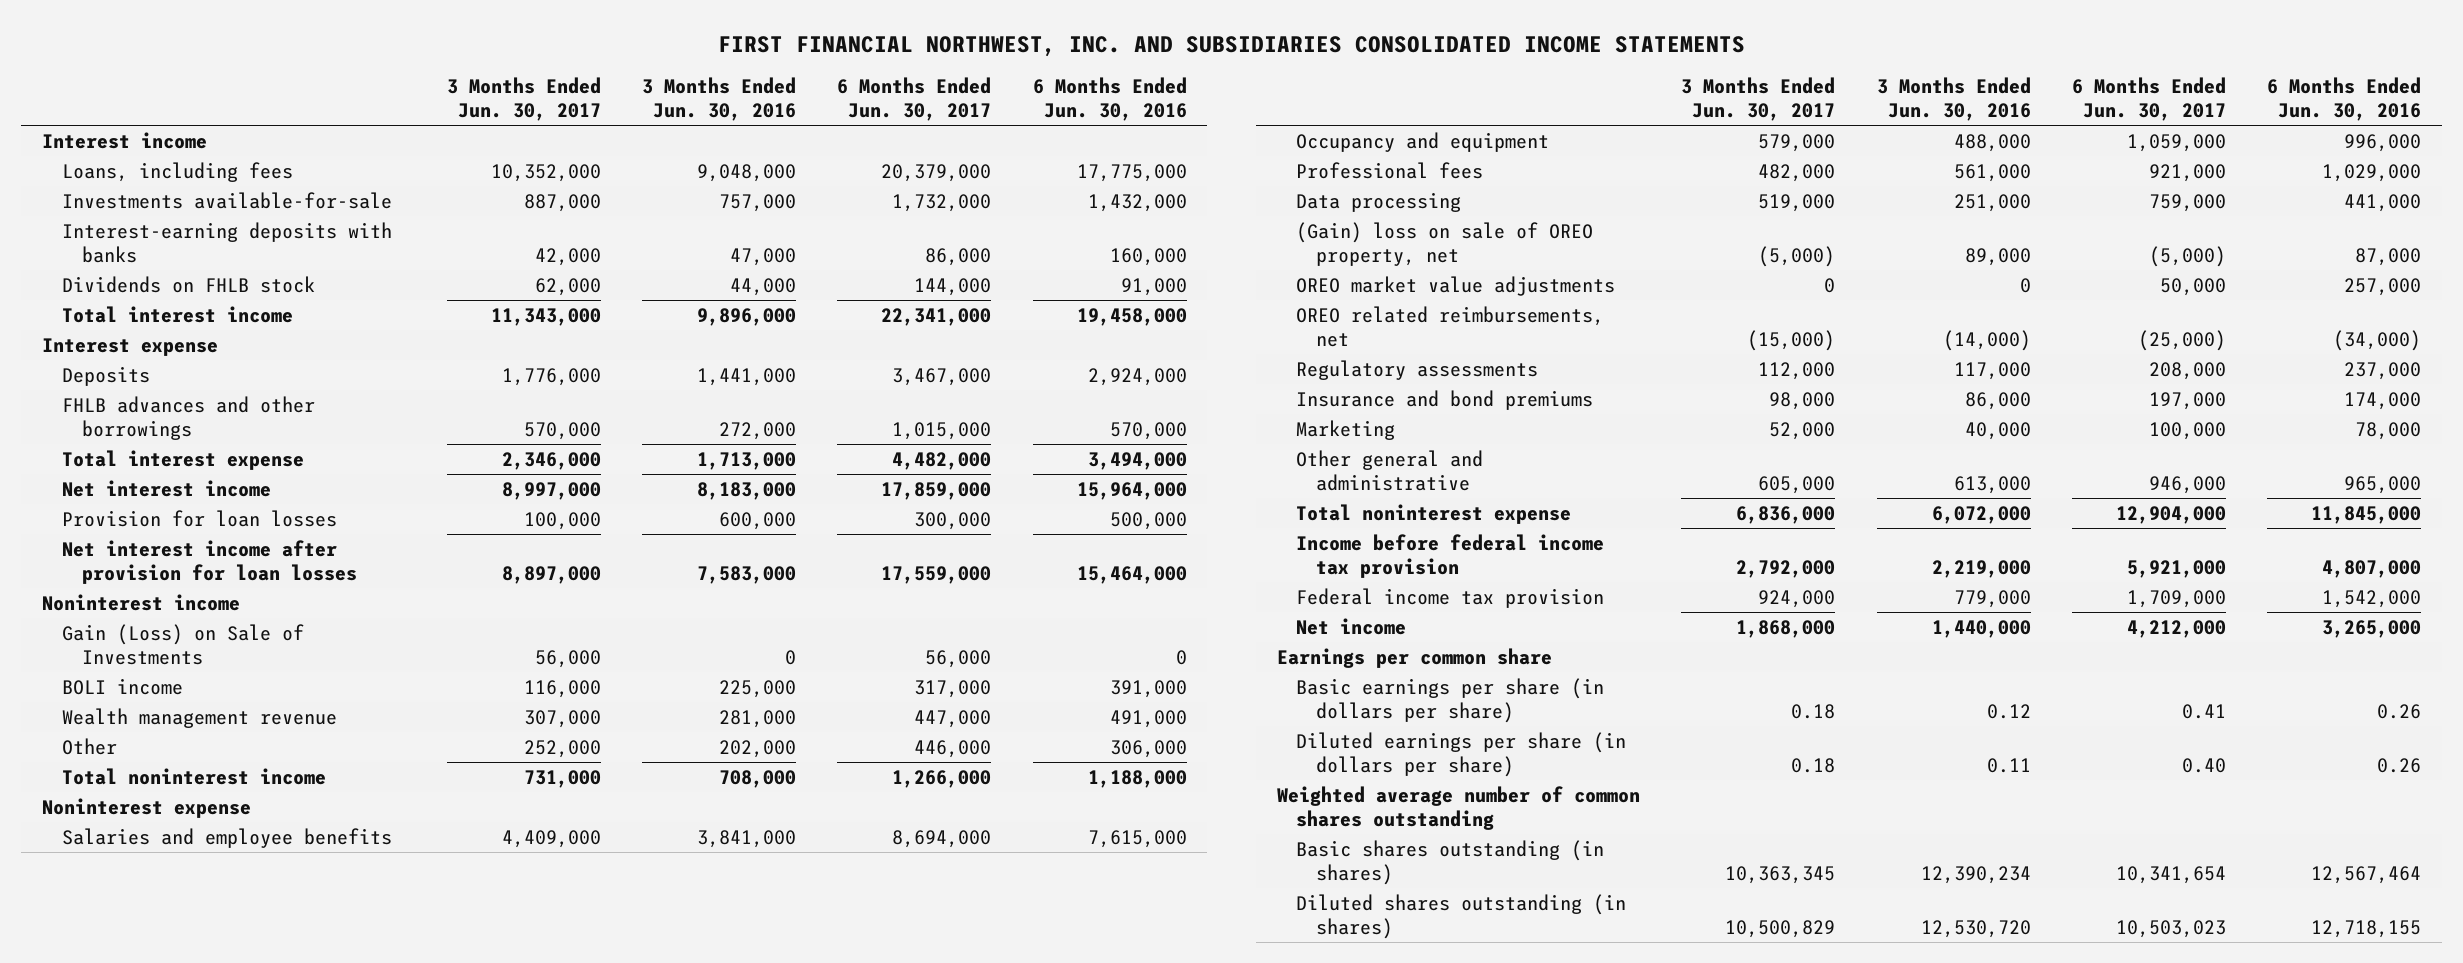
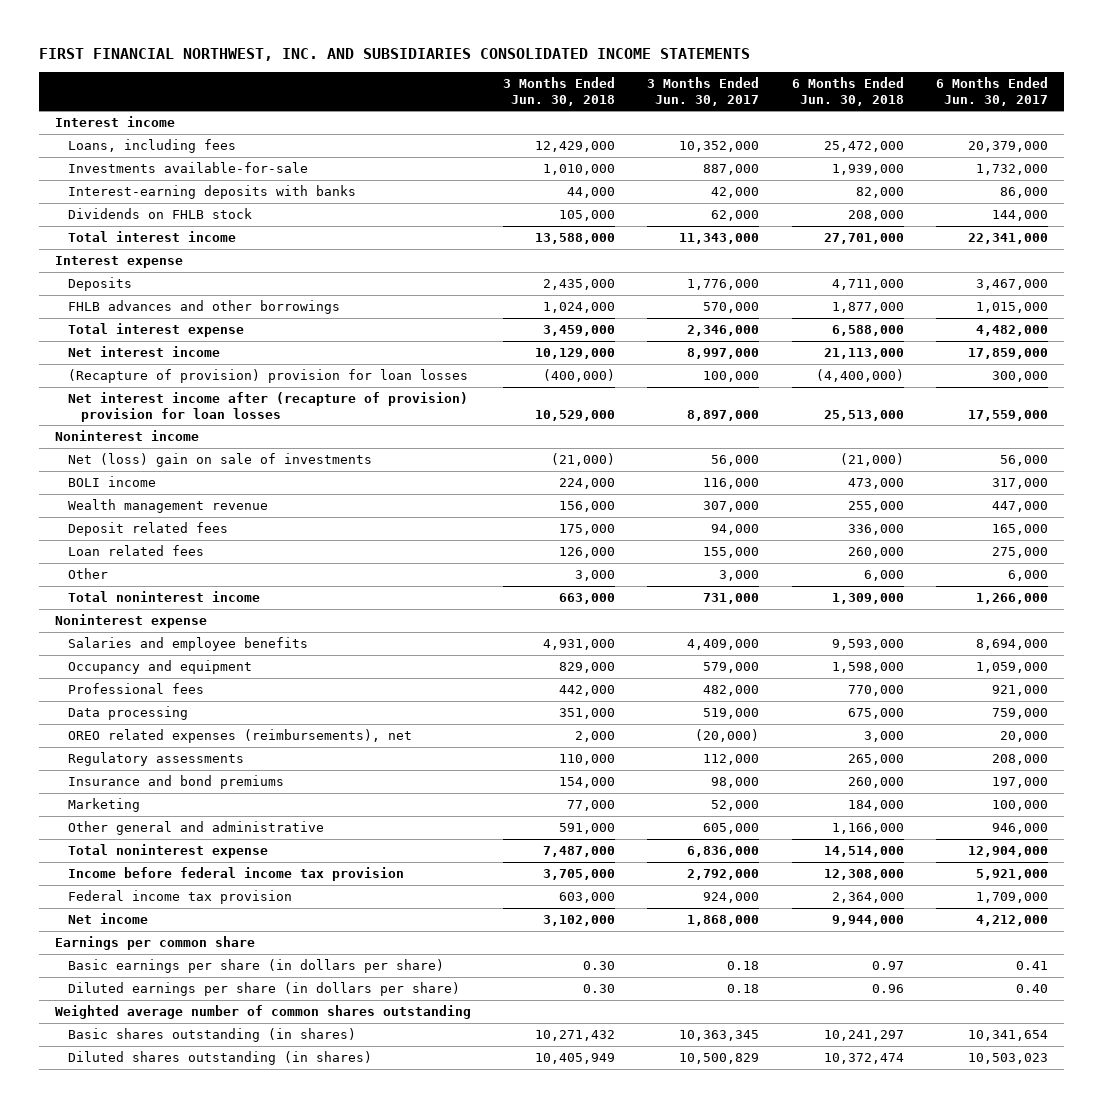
[641,76,796,121] 3 Months Ended Jun. 30, 2016 -> none
[1032,76,1187,121] 6 Months Ended Jun. 30, 2016 -> none
none -> [503,77,616,106] 3 Months Ended Jun. 30, 2018
none -> [791,77,904,106] 6 Months Ended Jun. 30, 2018
[61,509,337,527] Provision for loan losses -> [67,368,468,383] (Recapture of provision) provision for loan losses
[61,539,357,584] Net interest income after provision for loan losses -> [67,391,468,422] Net interest income after (recapture of provision) provision for loan losses
[61,623,304,665] Gain (Loss) on Sale of Investments -> [67,452,372,467] Net (loss) gain on sale of investments
none -> [67,521,228,536] Deposit related fees
none -> [67,544,204,556] Loan related fees
[523,739,601,758] 252,000 -> [719,569,760,581] 3,000
[914,739,992,758] 446,000 -> [1007,569,1048,581] 6,000
[1296,221,1594,266] (Gain) loss on sale of OREO property, net -> none
[1296,275,1616,296] OREO market value adjustments -> none
[1296,305,1605,347] OREO related reimbursements, net -> [67,728,412,743] OREO related expenses (reimbursements), net
[1747,329,1836,351] (15,000) -> [695,728,760,742] (20,000)
[2137,329,2226,351] (25,000) -> [999,730,1048,742] 20,000

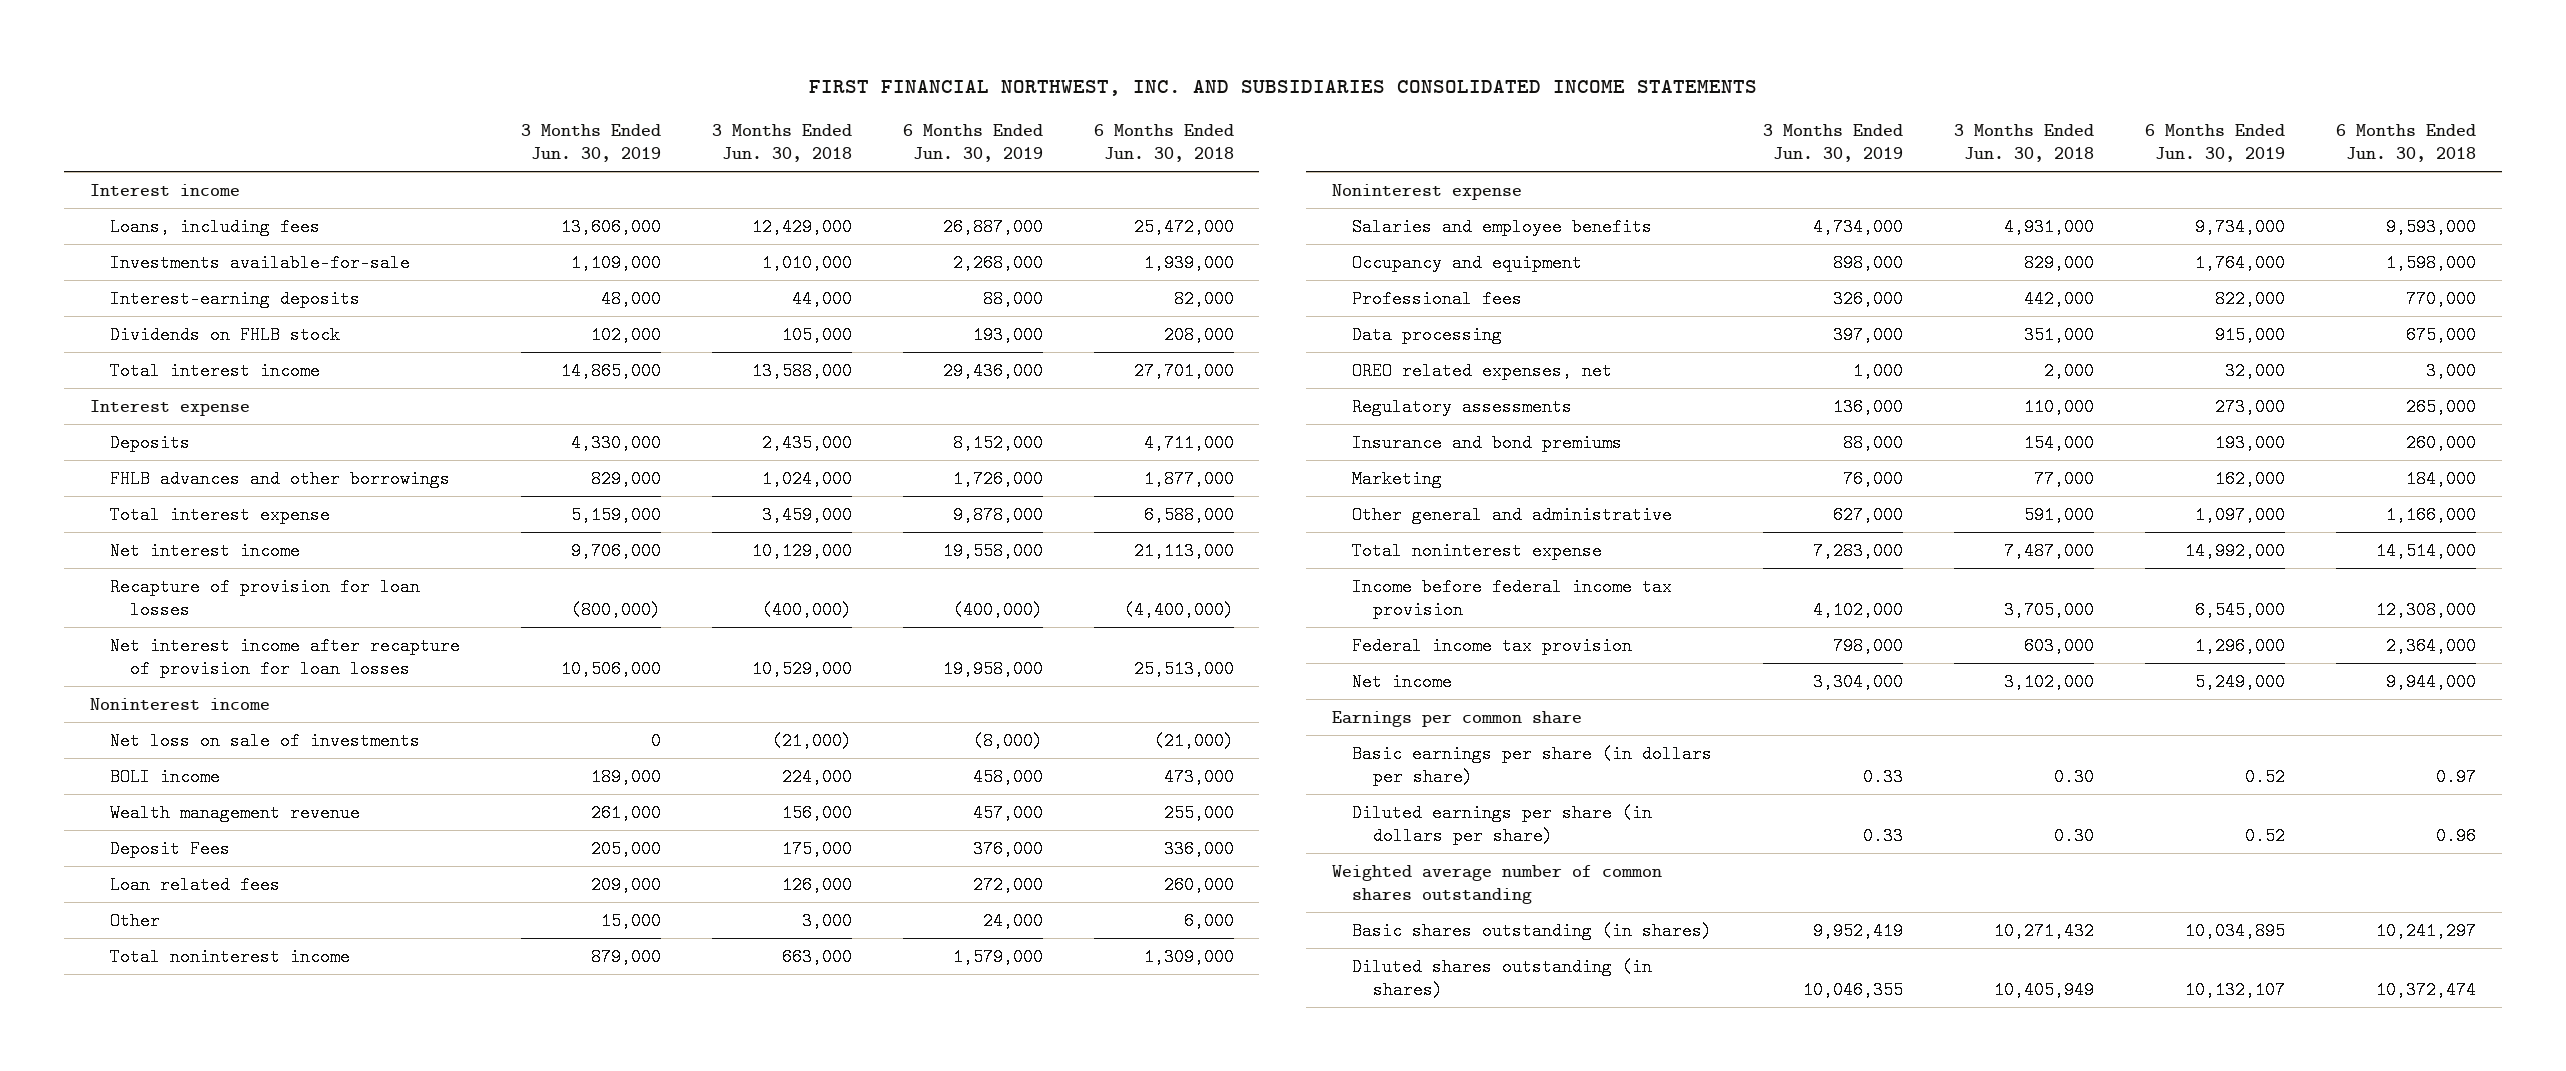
[647,77,760,106] 3 Months Ended Jun. 30, 2017 -> none
[935,77,1048,106] 6 Months Ended Jun. 30, 2017 -> none
none -> [520,123,661,163] 3 Months Ended Jun. 30, 2019
none -> [902,123,1043,163] 6 Months Ended Jun. 30, 2019
[67,184,356,199] Interest-earning deposits with banks -> [110,289,361,308] Interest-earning deposits
[67,368,468,383] (Recapture of provision) provision for loan losses -> [110,577,421,619] Recapture of provision for loan losses
[67,391,468,422] Net interest income after (recapture of provision) provision for loan losses -> [110,636,461,678] Net interest income after recapture of provision for loan losses
[67,452,372,467] Net (loss) gain on sale of investments -> [110,731,421,750] Net loss on sale of investments
[67,521,228,536] Deposit related fees -> [110,839,231,858] Deposit Fees
[67,728,412,743] OREO related expenses (reimbursements), net -> [1352,361,1613,380] OREO related expenses, net

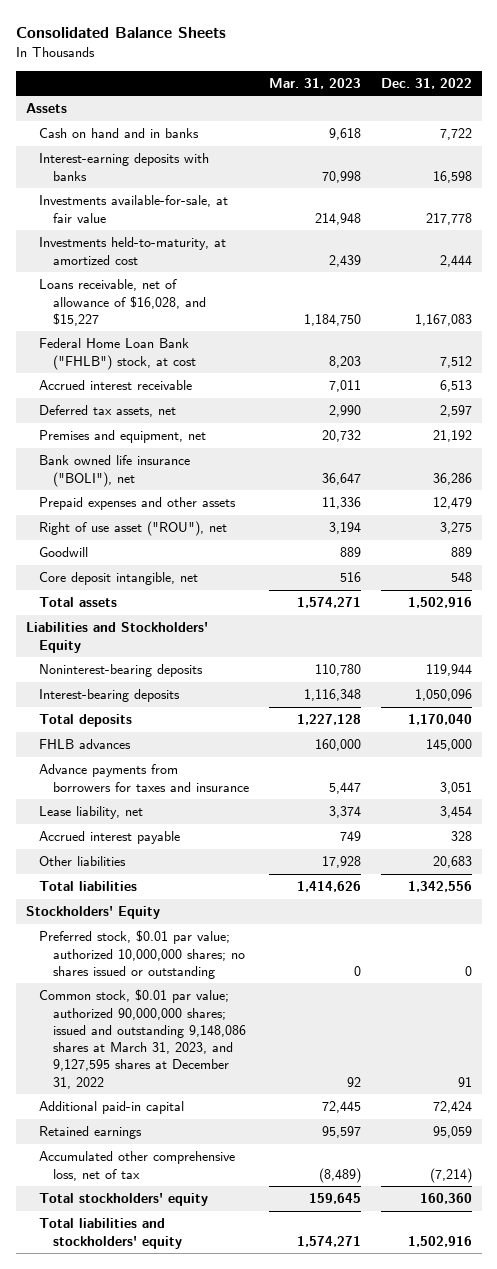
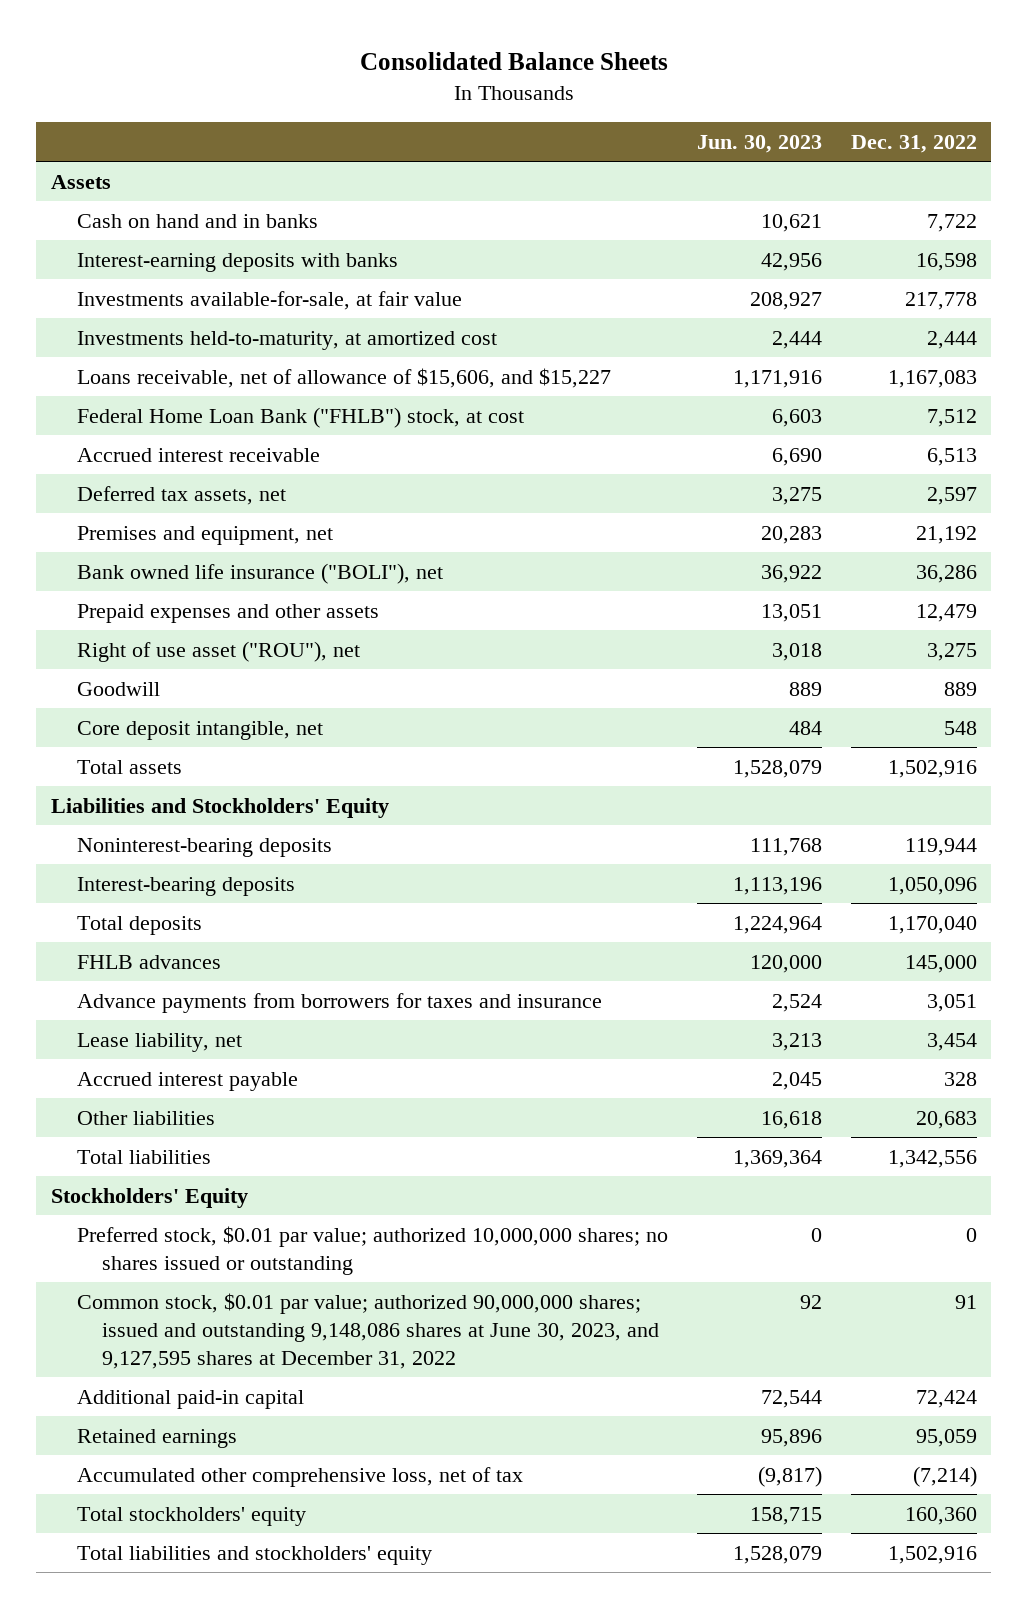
[268,78,361,90] Mar. 31, 2023 -> none
none -> [696,134,822,153] Jun. 30, 2023
[39,279,206,326] Loans receivable, net of allowance of $16,028, and $15,227 -> [76,367,611,388] Loans receivable, net of allowance of $15,606, and $15,227
[39,989,246,1089] Common stock, $0.01 par value; authorized 90,000,000 shares; issued and outstanding 9,148,086 shares at March 31, 2023, and 9,127,595 shares at December 31, 2022 -> [76,1292,660,1369] Common stock, $0.01 par value; authorized 90,000,000 shares; issued and outstanding 9,148,086 shares at June 30, 2023, and 9,127,595 shares at December 31, 2022

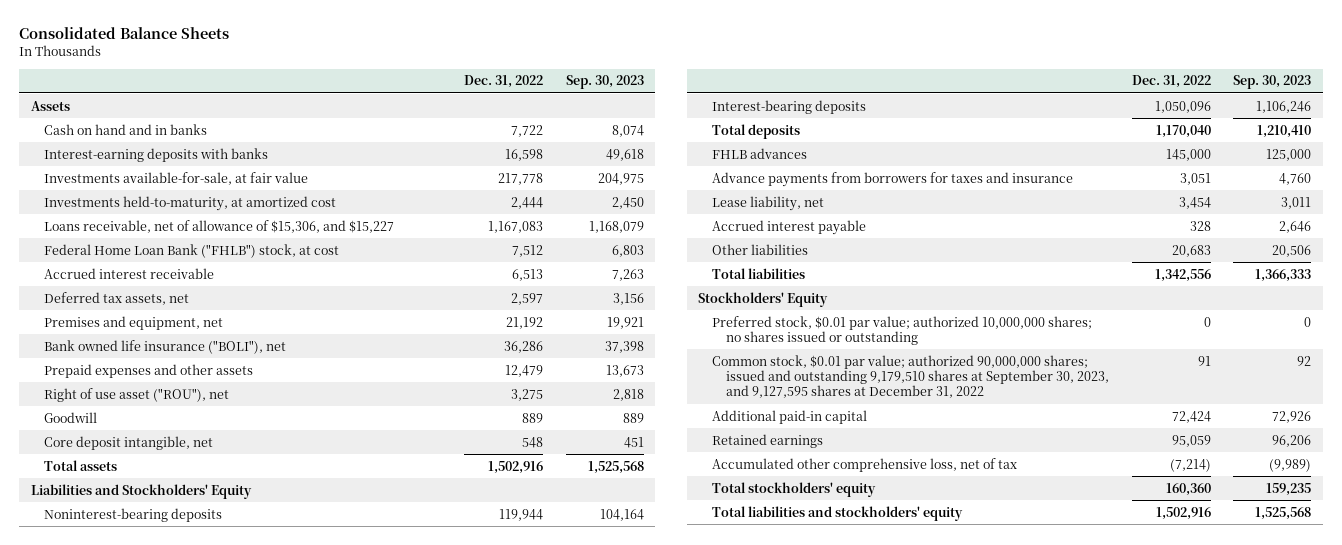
[696,134,822,153] Jun. 30, 2023 -> none
none -> [565,75,644,90] Sep. 30, 2023
[76,367,611,388] Loans receivable, net of allowance of $15,606, and $15,227 -> [44,219,395,233] Loans receivable, net of allowance of $15,306, and $15,227
[76,1292,660,1369] Common stock, $0.01 par value; authorized 90,000,000 shares; issued and outstanding 9,148,086 shares at June 30, 2023, and 9,127,595 shares at December 31, 2022 -> [712,354,1109,399] Common stock, $0.01 par value; authorized 90,000,000 shares; issued and outstanding 9,179,510 shares at September 30, 2023, and 9,127,595 shares at December 31, 2022

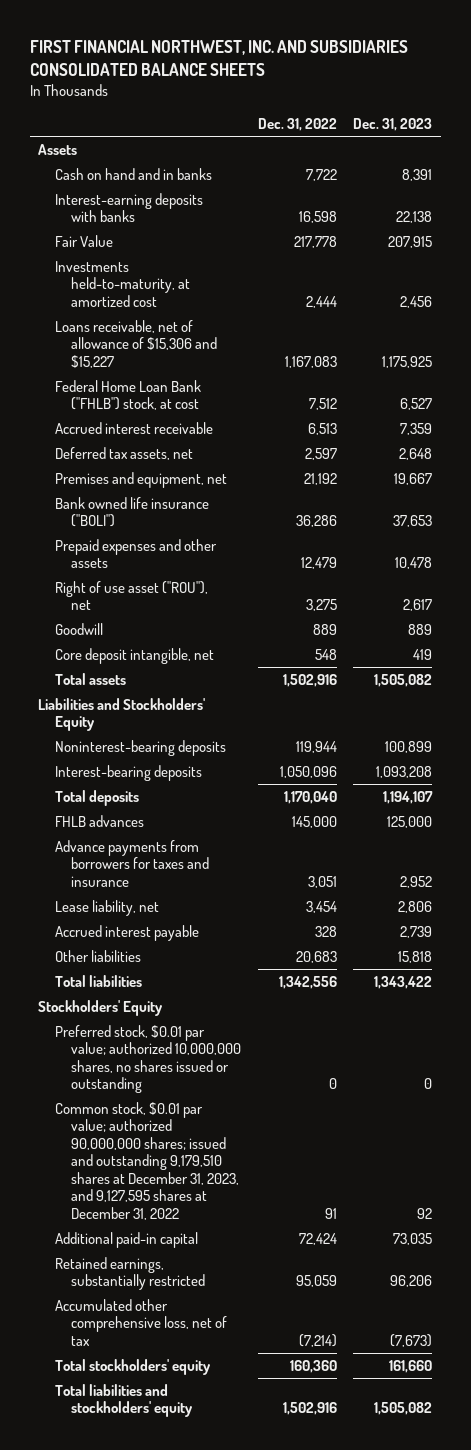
[19,26,230,39] Consolidated Balance Sheets -> [29,40,408,77] FIRST FINANCIAL NORTHWEST, INC. AND SUBSIDIARIES CONSOLIDATED BALANCE SHEETS
[565,75,644,90] Sep. 30, 2023 -> none
none -> [353,118,433,132] Dec. 31, 2023
[44,171,309,185] Investments available-for-sale, at fair value -> [54,234,113,247] Fair Value
[44,219,395,233] Loans receivable, net of allowance of $15,306, and $15,227 -> [54,319,217,368] Loans receivable, net of allowance of $15,306 and $15,227
[44,339,287,354] Bank owned life insurance ("BOLI"), net -> [54,496,209,528] Bank owned life insurance ("BOLI")
[712,315,1093,345] Preferred stock, $0.01 par value; authorized 10,000,000 shares; no shares issued or outstanding -> [54,1024,241,1094] Preferred stock, $0.01 par value; authorized 10,000,000 shares, no shares issued or outstanding
[712,354,1109,399] Common stock, $0.01 par value; authorized 90,000,000 shares; issued and outstanding 9,179,510 shares at September 30, 2023, and 9,127,595 shares at December 31, 2022 -> [54,1101,239,1220] Common stock, $0.01 par value; authorized 90,000,000 shares; issued and outstanding 9,179,510 shares at December 31, 2023, and 9,127,595 shares at December 31, 2022
[712,433,824,448] Retained earnings -> [54,1256,205,1291] Retained earnings, substantially restricted

